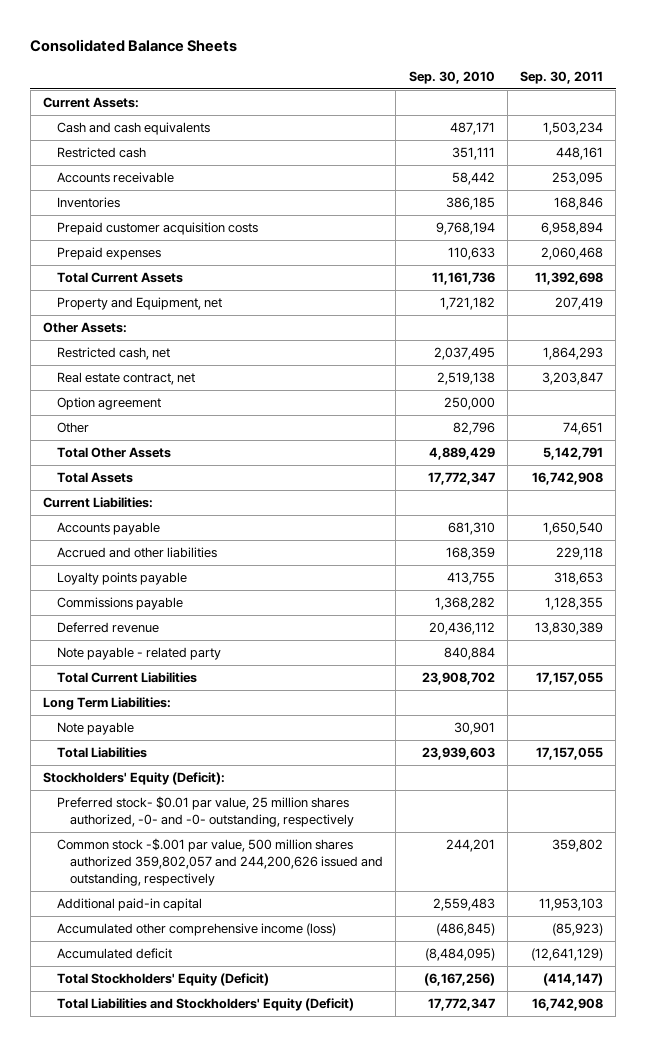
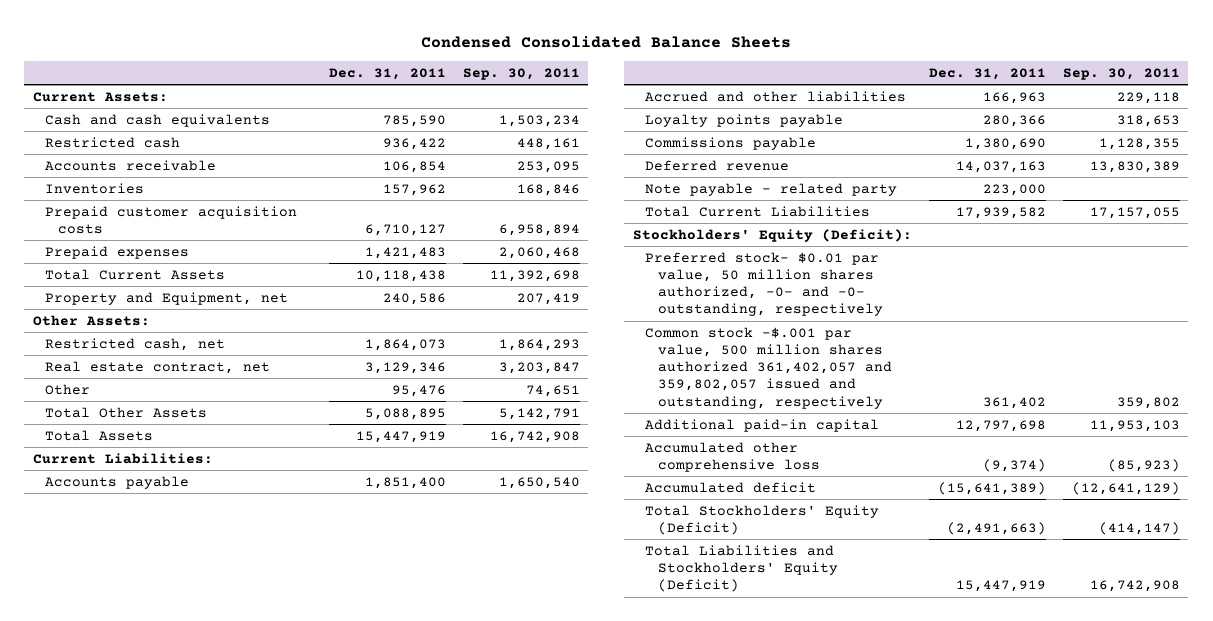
[30,38,238,52] Consolidated Balance Sheets -> [421,35,792,48] Condensed Consolidated Balance Sheets
[408,70,495,84] Sep. 30, 2010 -> none
none -> [328,67,446,80] Dec. 31, 2011
[56,397,161,411] Option agreement -> none
[42,697,171,711] Long Term Liabilities: -> none
[56,722,134,736] Note payable -> none
[56,747,147,759] Total Liabilities -> none
[56,796,355,827] Preferred stock- $0.01 par value, 25 million shares authorized, -0- and -0- outstanding, respectively -> [645,251,883,317] Preferred stock- $0.01 par value, 50 million shares authorized, -0- and -0- outstanding, respectively
[56,838,384,886] Common stock -$.001 par value, 500 million shares authorized 359,802,057 and 244,200,626 issued and outstanding, respectively -> [645,326,892,409] Common stock -$.001 par value, 500 million shares authorized 361,402,057 and 359,802,057 issued and outstanding, respectively
[56,923,336,937] Accumulated other comprehensive income (loss) -> [645,441,820,472] Accumulated other comprehensive loss

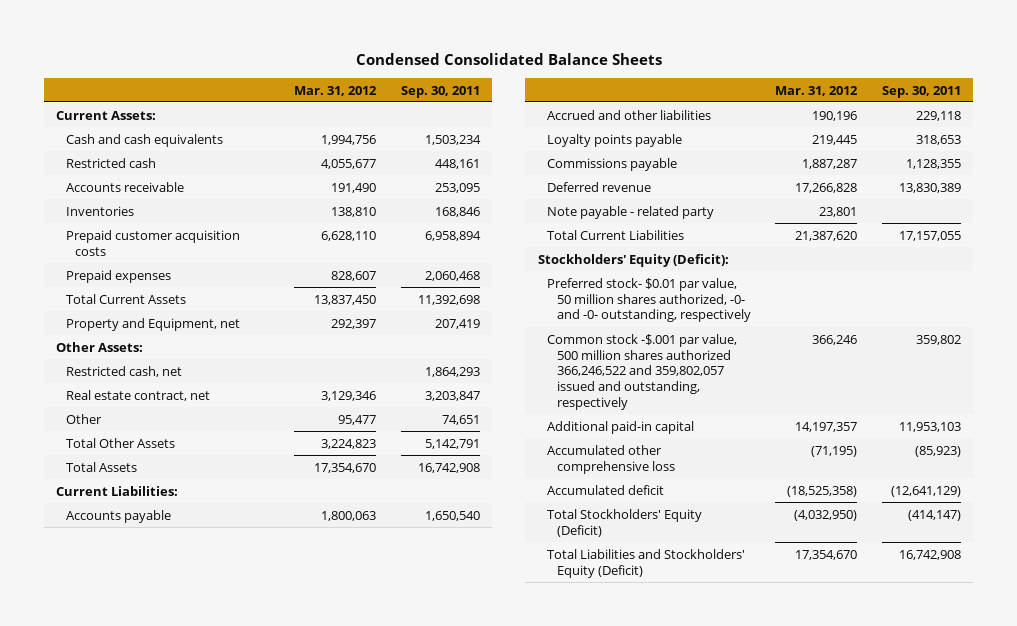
[328,67,446,80] Dec. 31, 2011 -> none
none -> [294,85,378,96] Mar. 31, 2012
[645,326,892,409] Common stock -$.001 par value, 500 million shares authorized 361,402,057 and 359,802,057 issued and outstanding, respectively -> [547,333,738,411] Common stock -$.001 par value, 500 million shares authorized 366,246,522 and 359,802,057 issued and outstanding, respectively

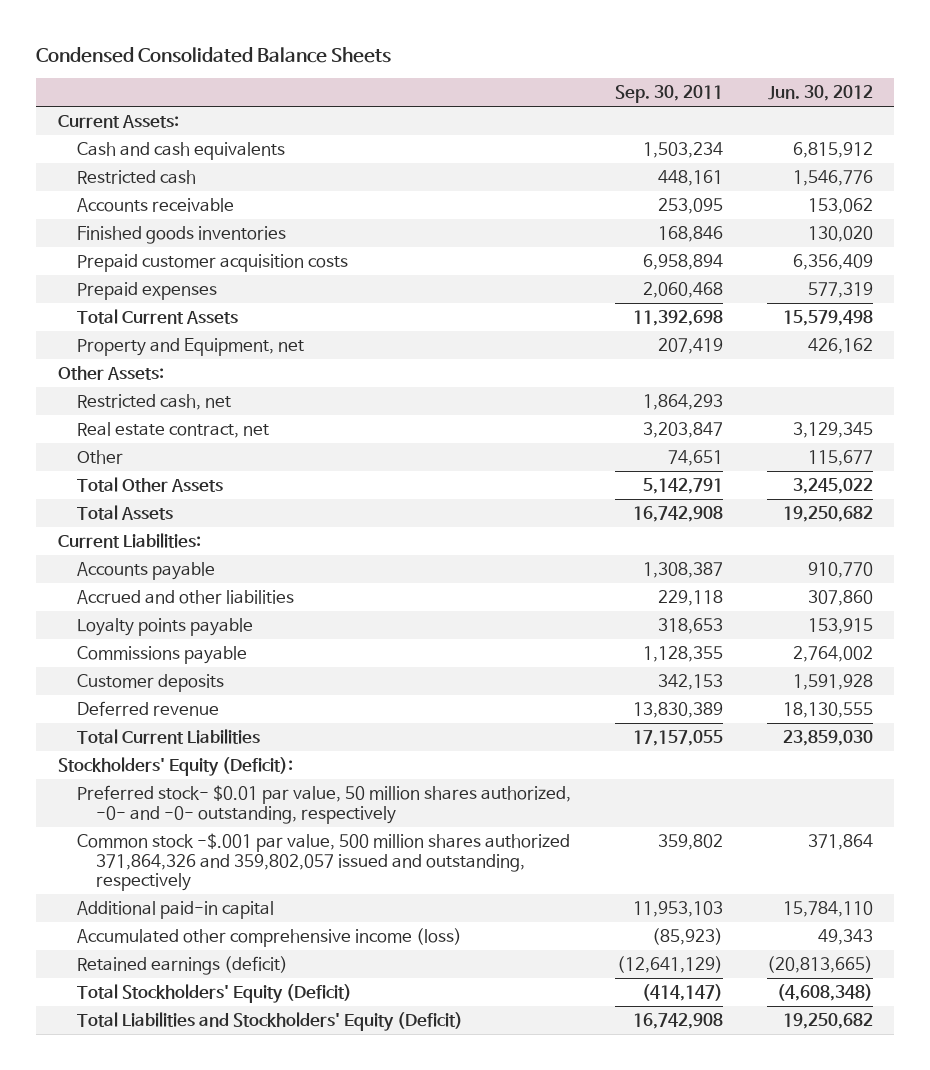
[294,85,378,96] Mar. 31, 2012 -> none
none -> [767,85,873,102] Jun. 30, 2012
[65,205,134,216] Inventories -> [77,226,287,245] Finished goods inventories
[424,510,480,521] 1,650,540 -> [642,562,723,579] 1,308,387
none -> [77,674,225,693] Customer deposits
[547,205,715,219] Note payable - related party -> none
[547,333,738,411] Common stock -$.001 par value, 500 million shares authorized 366,246,522 and 359,802,057 issued and outstanding, respectively -> [77,833,571,892] Common stock -$.001 par value, 500 million shares authorized 371,864,326 and 359,802,057 issued and outstanding, respectively
[547,444,675,474] Accumulated other comprehensive loss -> [77,928,463,948] Accumulated other comprehensive income (loss)
[547,484,665,495] Accumulated deficit -> [77,956,289,976] Retained earnings (deficit)

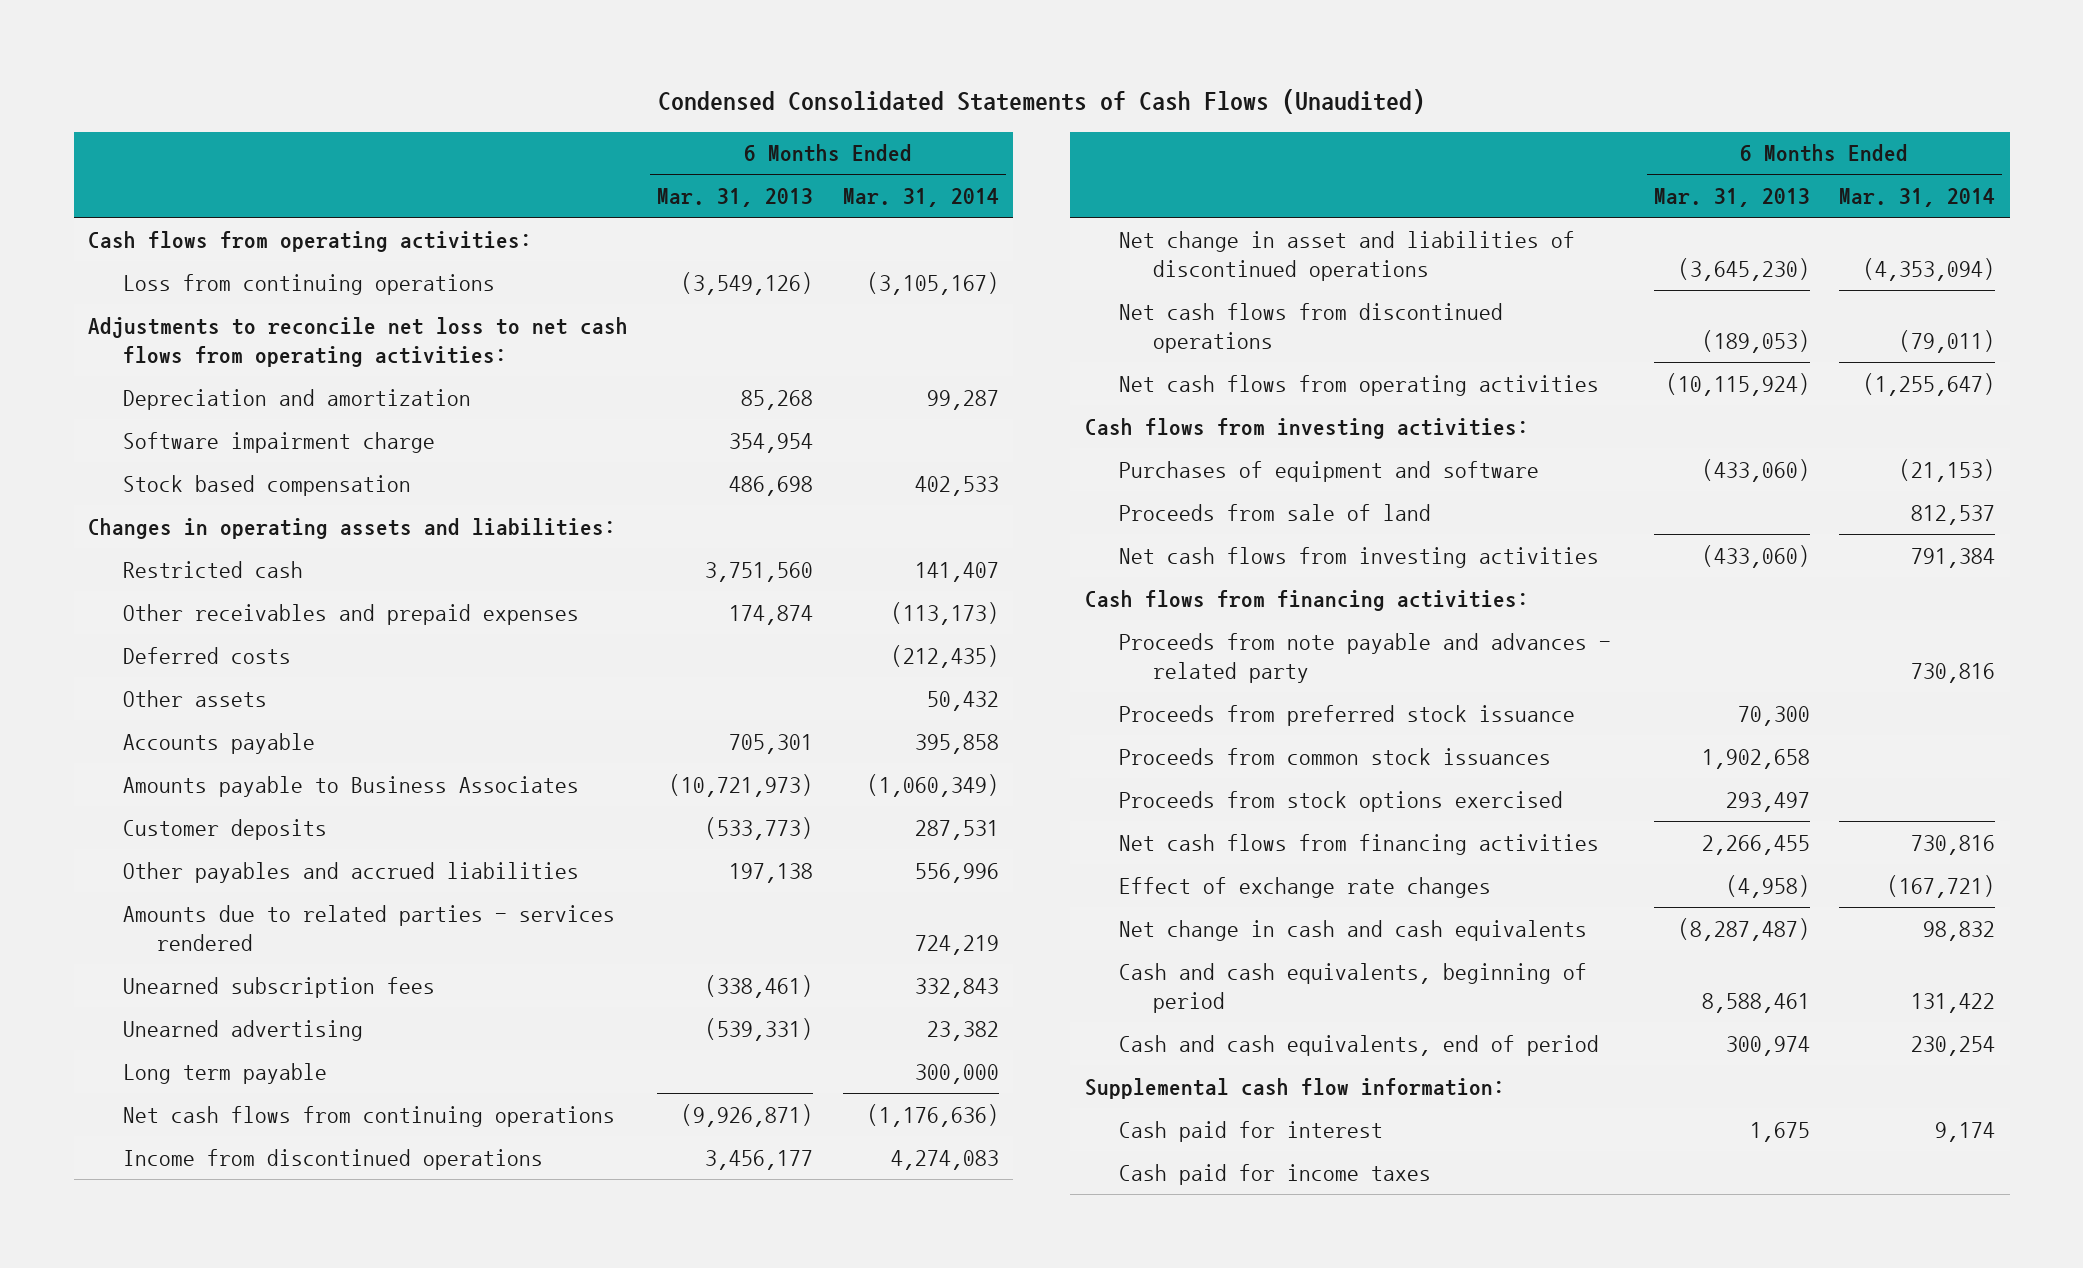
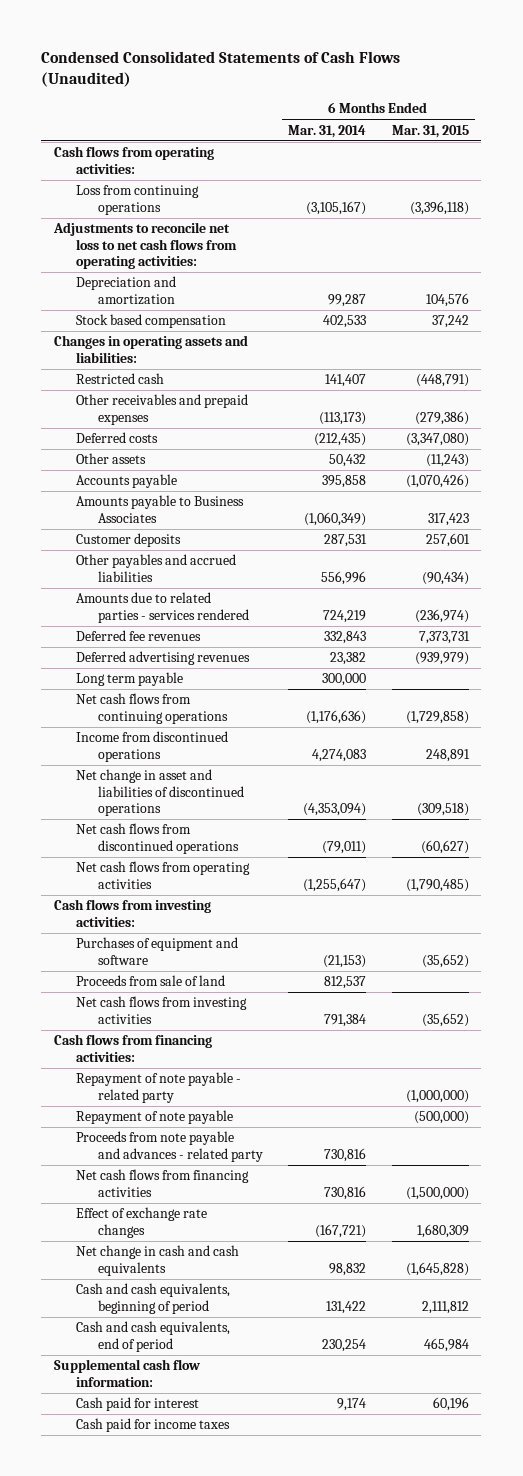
[657,188,814,208] Mar. 31, 2013 -> none
none -> [391,124,469,138] Mar. 31, 2015
[122,431,435,453] Software impairment charge -> none
[122,976,435,998] Unearned subscription fees -> [75,630,201,642] Deferred fee revenues
[122,1019,363,1041] Unearned advertising -> [75,651,250,666] Deferred advertising revenues
none -> [75,1072,241,1103] Repayment of note payable - related party
none -> [75,1110,233,1125] Repayment of note payable
[1119,704,1576,726] Proceeds from preferred stock issuance -> none
[1119,747,1552,765] Proceeds from common stock issuances -> none
[1119,790,1564,812] Proceeds from stock options exercised -> none

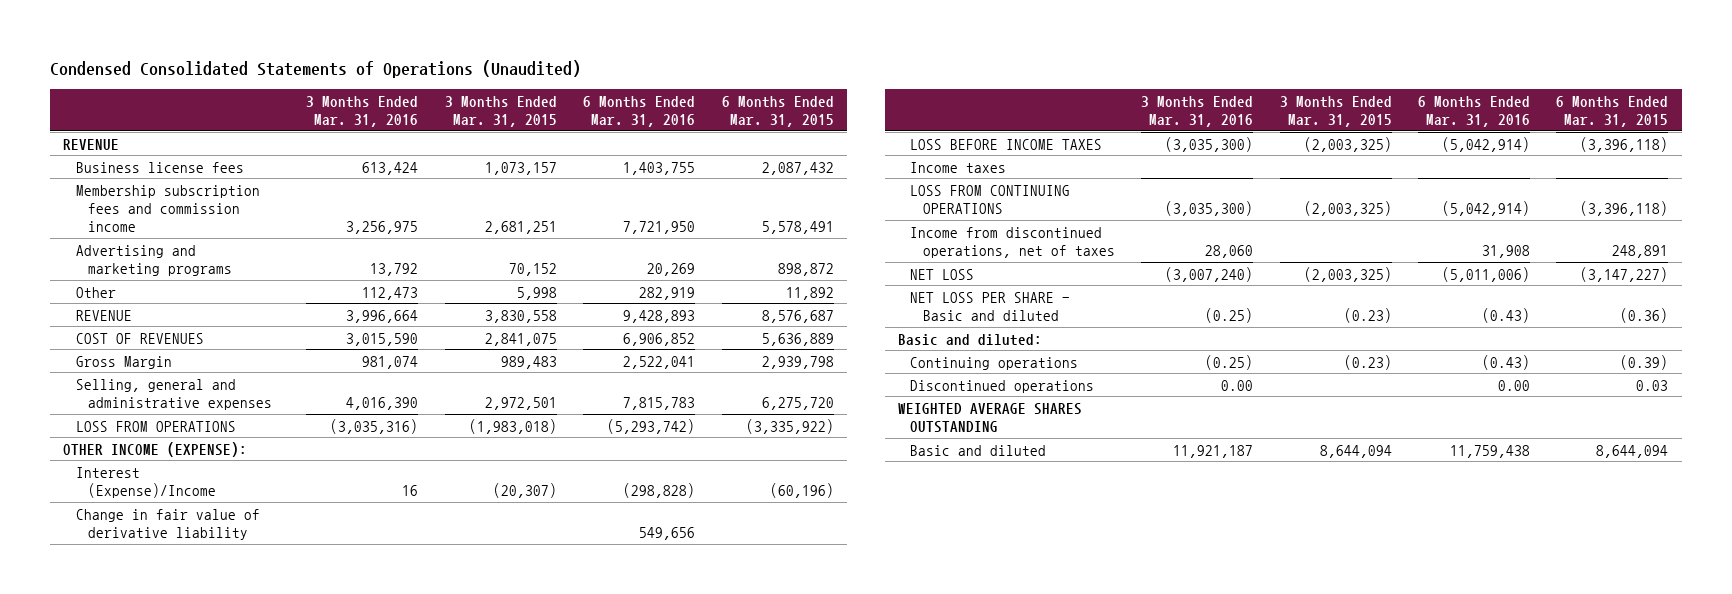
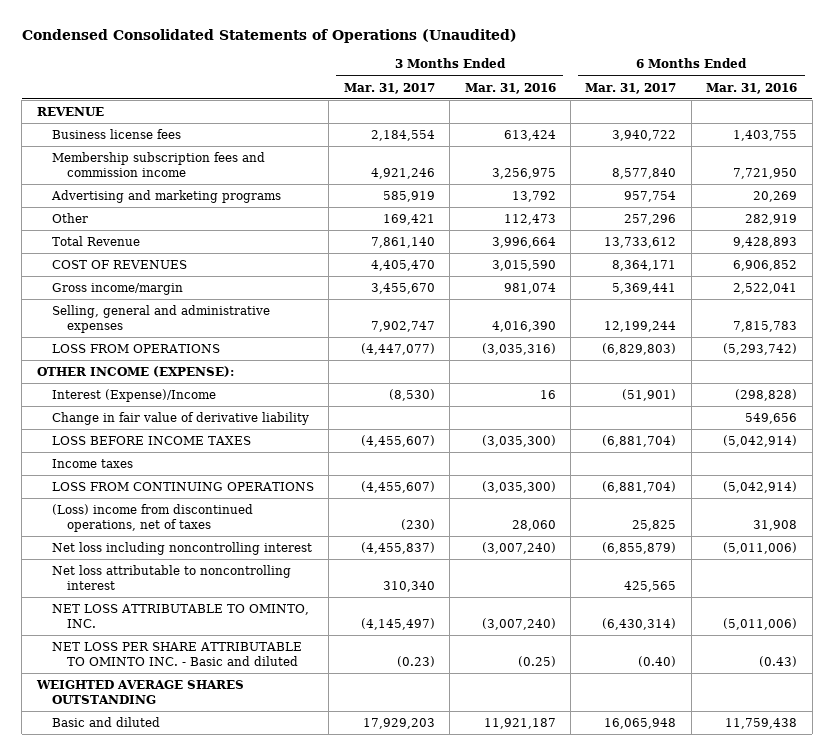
[444,95,557,127] 3 Months Ended Mar. 31, 2015 -> none
[721,95,834,127] 6 Months Ended Mar. 31, 2015 -> none
none -> [343,82,435,94] Mar. 31, 2017
none -> [585,82,677,94] Mar. 31, 2017
[75,309,132,321] REVENUE -> [52,235,141,246] Total Revenue
[75,355,172,369] Gross Margin -> [52,282,184,295] Gross income/margin
[898,333,1043,346] Basic and diluted: -> none
[910,356,1079,370] Continuing operations -> none
[910,379,1095,393] Discontinued operations -> none
[910,226,1115,258] Income from discontinued operations, net of taxes -> [52,503,254,532] (Loss) income from discontinued operations, net of taxes
none -> [52,541,313,555] Net loss including noncontrolling interest
none -> [52,564,292,590] Net loss attributable to noncontrolling interest
[910,268,975,280] NET LOSS -> [52,603,310,628] NET LOSS ATTRIBUTABLE TO OMINTO, INC.
[910,291,1071,321] NET LOSS PER SHARE - Basic and diluted -> [52,641,303,666] NET LOSS PER SHARE ATTRIBUTABLE TO OMINTO INC. - Basic and diluted

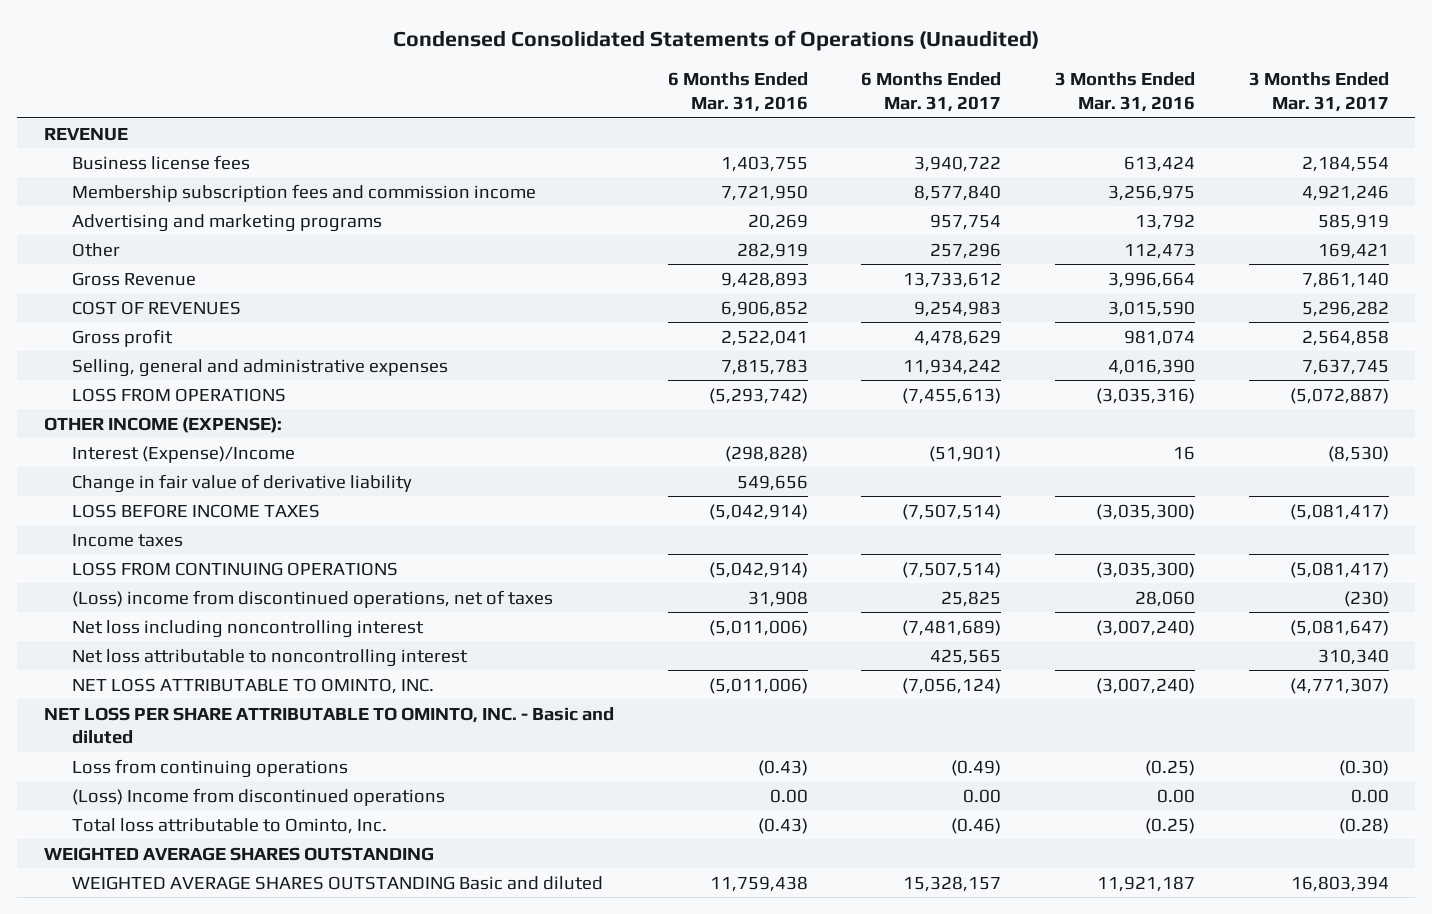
[52,235,141,246] Total Revenue -> [71,271,196,286] Gross Revenue
[370,259,435,271] 4,405,470 -> [1301,300,1389,317] 5,296,282
[612,259,677,271] 8,364,171 -> [914,300,1002,317] 9,254,983
[52,282,184,295] Gross income/margin -> [71,328,173,347] Gross profit
[370,282,435,294] 3,455,670 -> [1301,329,1389,346] 2,564,858
[612,282,677,294] 5,369,441 -> [914,329,1002,346] 4,478,629
[370,320,435,332] 7,902,747 -> [1301,358,1389,375] 7,637,745
[604,320,677,332] 12,199,244 -> [903,358,1002,375] 11,934,242
[360,342,435,355] (4,447,077) -> [1289,387,1389,404] (5,072,887)
[602,342,677,355] (6,829,803) -> [902,387,1002,404] (7,455,613)
[360,434,435,447] (4,455,607) -> [1289,503,1389,520] (5,081,417)
[602,434,677,447] (6,881,704) -> [902,503,1002,520] (7,507,514)
[360,480,435,493] (4,455,607) -> [1289,561,1389,578] (5,081,417)
[602,480,677,493] (6,881,704) -> [902,561,1002,578] (7,507,514)
[360,541,435,554] (4,455,837) -> [1289,619,1389,636] (5,081,647)
[602,541,677,554] (6,855,879) -> [902,619,1002,636] (7,481,689)
[360,617,435,630] (4,145,497) -> [1289,677,1389,694] (4,771,307)
[602,617,677,630] (6,430,314) -> [902,677,1002,694] (7,056,124)
none -> [43,706,614,745] NET LOSS PER SHARE ATTRIBUTABLE TO OMINTO, INC. - Basic and diluted
none -> [71,758,348,778] Loss from continuing operations
none -> [71,787,445,806] (Loss) Income from discontinued operations
[52,641,303,666] NET LOSS PER SHARE ATTRIBUTABLE TO OMINTO INC. - Basic and diluted -> [71,817,387,834] Total loss attributable to Ominto, Inc.
[396,655,435,667] (0.23) -> [1338,817,1389,834] (0.28)
[638,655,677,667] (0.40) -> [951,817,1002,834] (0.46)
[52,716,161,727] Basic and diluted -> [71,875,603,890] WEIGHTED AVERAGE SHARES OUTSTANDING Basic and diluted
[362,717,435,729] 17,929,203 -> [1290,875,1389,892] 16,803,394
[604,717,677,729] 16,065,948 -> [903,875,1002,892] 15,328,157

